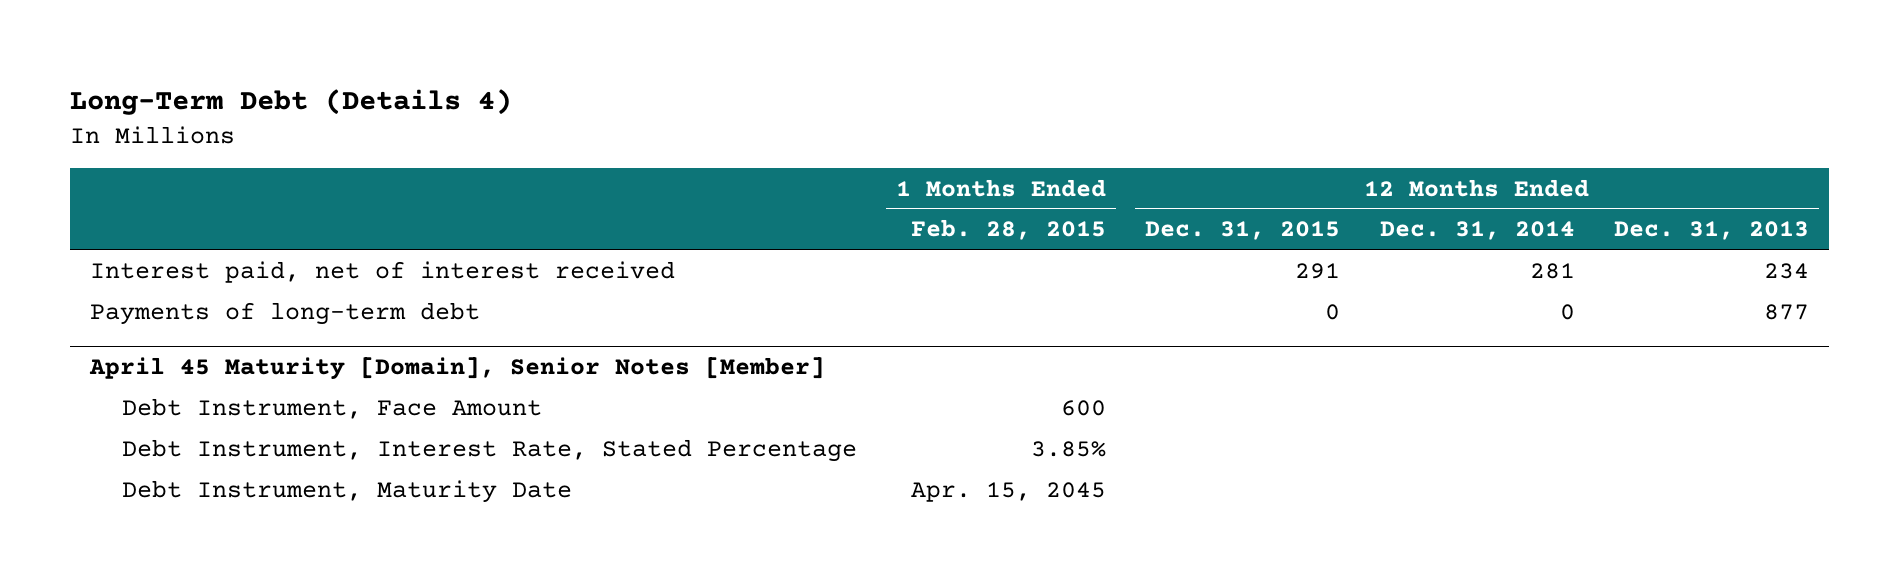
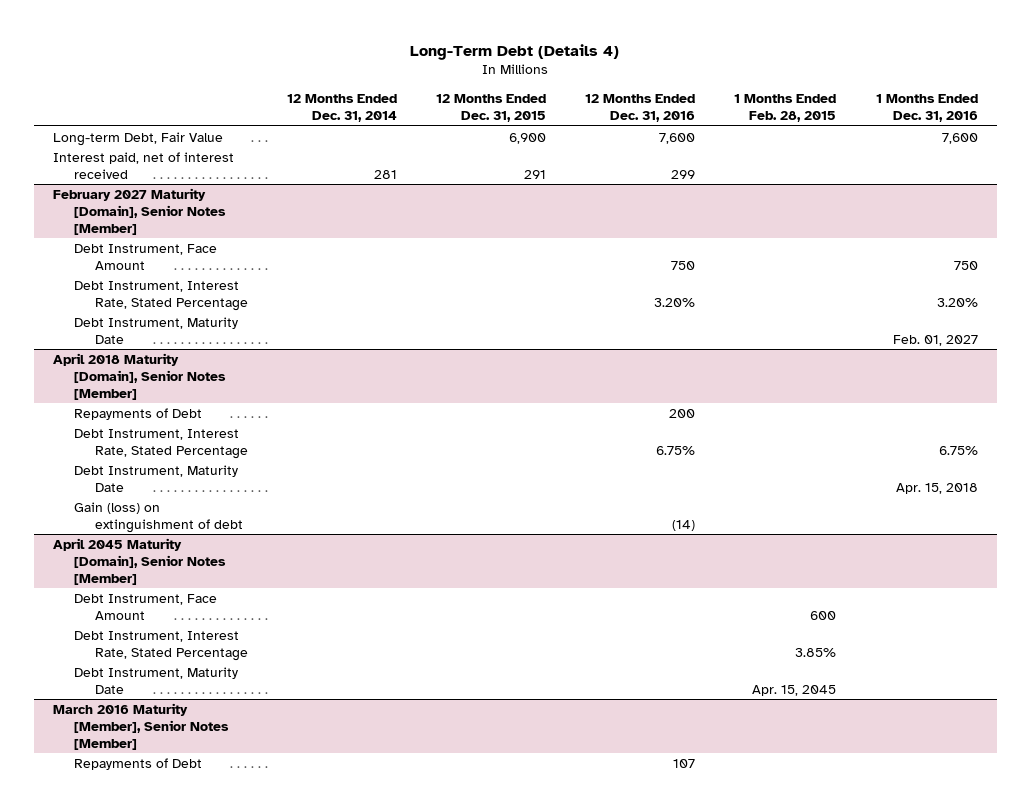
[1614,221,1810,241] Dec. 31, 2013 -> none
none -> [585,94,696,123] 12 Months Ended Dec. 31, 2016
none -> [875,94,978,123] 1 Months Ended Dec. 31, 2016
none -> [53,131,224,146] Long-term Debt, Fair Value
[89,301,480,325] Payments of long-term debt -> none
none -> [53,187,227,235] February 2027 Maturity [Domain], Senior Notes [Member]
none -> [74,243,218,270] Debt Instrument, Face Amount
none -> [74,280,249,311] Debt Instrument, Interest Rate, Stated Percentage
none -> [74,316,239,344] Debt Instrument, Maturity Date
none -> [53,352,227,400] April 2018 Maturity [Domain], Senior Notes [Member]
none -> [74,407,203,420] Repayments of Debt
none -> [74,428,249,459] Debt Instrument, Interest Rate, Stated Percentage
none -> [74,464,239,492] Debt Instrument, Maturity Date
none -> [74,501,244,533] Gain (loss) on extinguishment of debt
[88,357,825,381] April 45 Maturity [Domain], Senior Notes [Member] -> [53,537,227,585] April 2045 Maturity [Domain], Senior Notes [Member]
none -> [53,702,230,750] March 2016 Maturity [Member], Senior Notes [Member]
none -> [74,757,203,770] Repayments of Debt

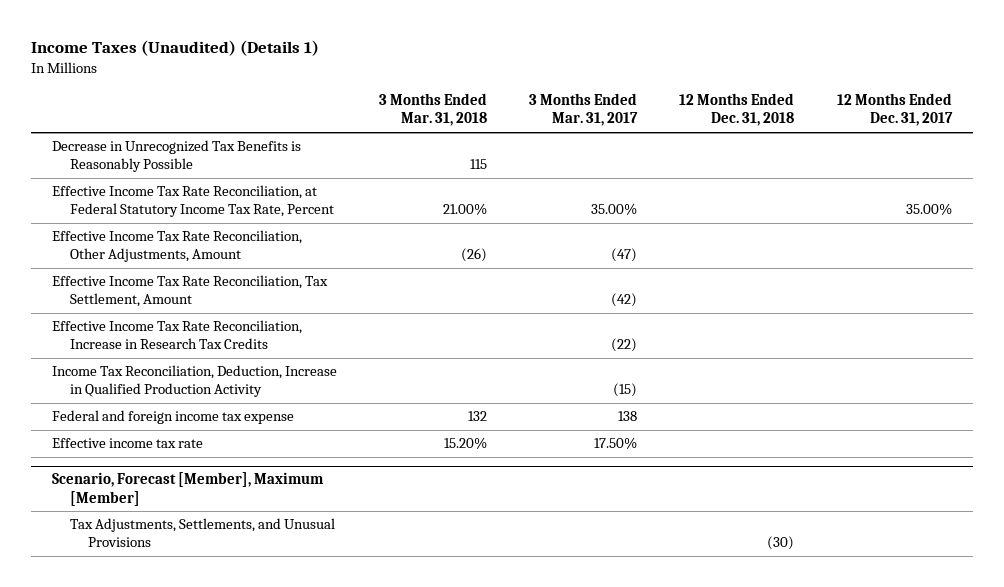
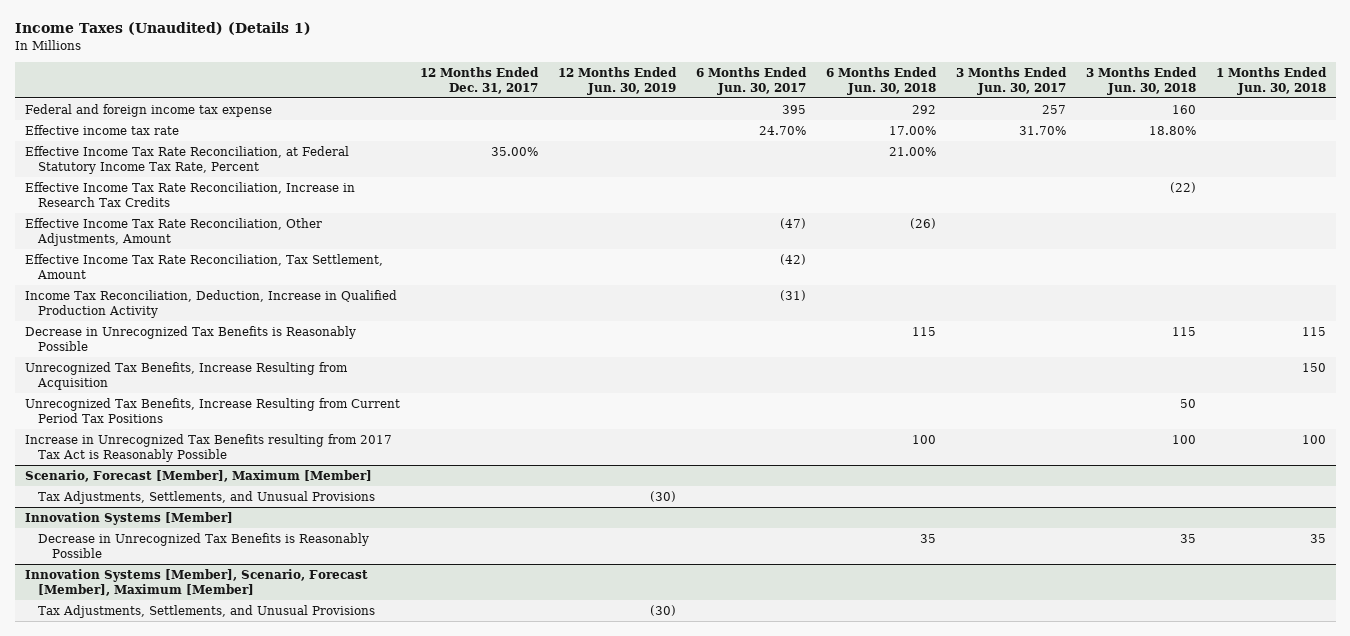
[379,93,488,127] 3 Months Ended Mar. 31, 2018 -> none
[529,93,639,127] 3 Months Ended Mar. 31, 2017 -> none
[679,93,795,127] 12 Months Ended Dec. 31, 2018 -> none
none -> [557,66,677,95] 12 Months Ended Jun. 30, 2019
none -> [695,66,807,95] 6 Months Ended Jun. 30, 2017
none -> [825,66,937,95] 6 Months Ended Jun. 30, 2018
none -> [955,66,1067,95] 3 Months Ended Jun. 30, 2017
none -> [1085,66,1197,95] 3 Months Ended Jun. 30, 2018
none -> [1215,66,1327,95] 1 Months Ended Jun. 30, 2018
[51,410,294,425] Federal and foreign income tax expense -> [24,103,272,117] Federal and foreign income tax expense
[51,438,203,449] Effective income tax rate -> [24,124,179,135] Effective income tax rate
[51,320,302,350] Effective Income Tax Rate Reconciliation, Increase in Research Tax Credits -> [24,181,355,208] Effective Income Tax Rate Reconciliation, Increase in Research Tax Credits
[51,140,301,173] Decrease in Unrecognized Tax Benefits is Reasonably Possible -> [24,325,356,352] Decrease in Unrecognized Tax Benefits is Reasonably Possible
none -> [24,361,348,391] Unrecognized Tax Benefits, Increase Resulting from Acquisition
none -> [24,397,400,424] Unrecognized Tax Benefits, Increase Resulting from Current Period Tax Positions
none -> [24,433,392,463] Increase in Unrecognized Tax Benefits resulting from 2017 Tax Act is Reasonably Possible
none -> [24,511,233,525] Innovation Systems [Member]
none -> [38,532,370,559] Decrease in Unrecognized Tax Benefits is Reasonably Possible
none -> [24,568,368,597] Innovation Systems [Member], Scenario, Forecast [Member], Maximum [Member]
none -> [38,604,376,618] Tax Adjustments, Settlements, and Unusual Provisions

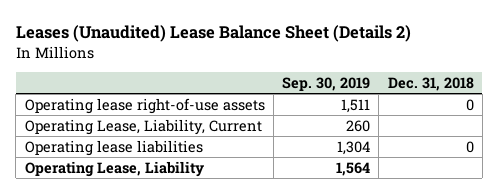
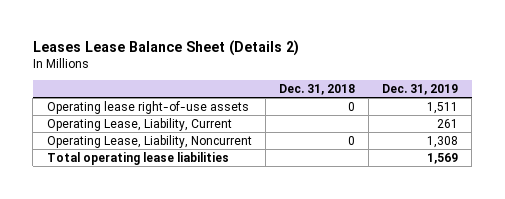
[15,25,411,43] Leases (Unaudited) Lease Balance Sheet (Details 2) -> [32,39,299,56] Leases Lease Balance Sheet (Details 2)
[282,76,371,91] Sep. 30, 2019 -> none
none -> [382,84,459,96] Dec. 31, 2019
[24,139,203,156] Operating lease liabilities -> [46,134,252,148] Operating Lease, Liability, Noncurrent
[24,160,204,177] Operating Lease, Liability -> [46,151,229,165] Total operating lease liabilities

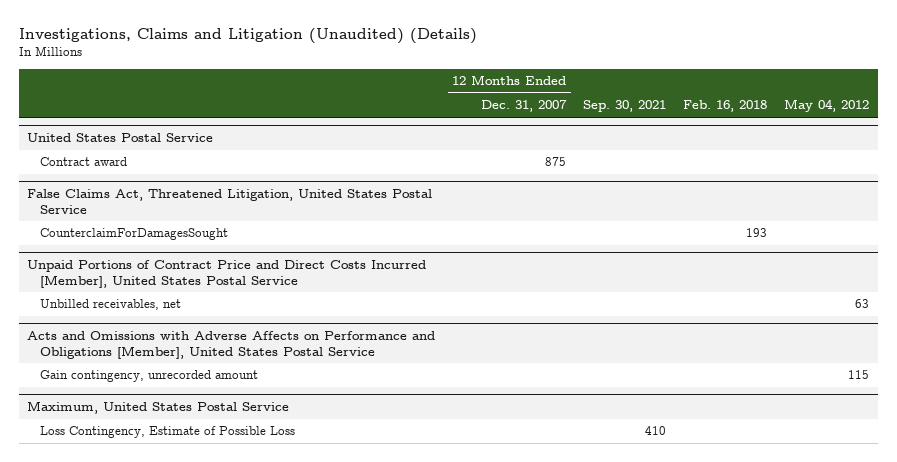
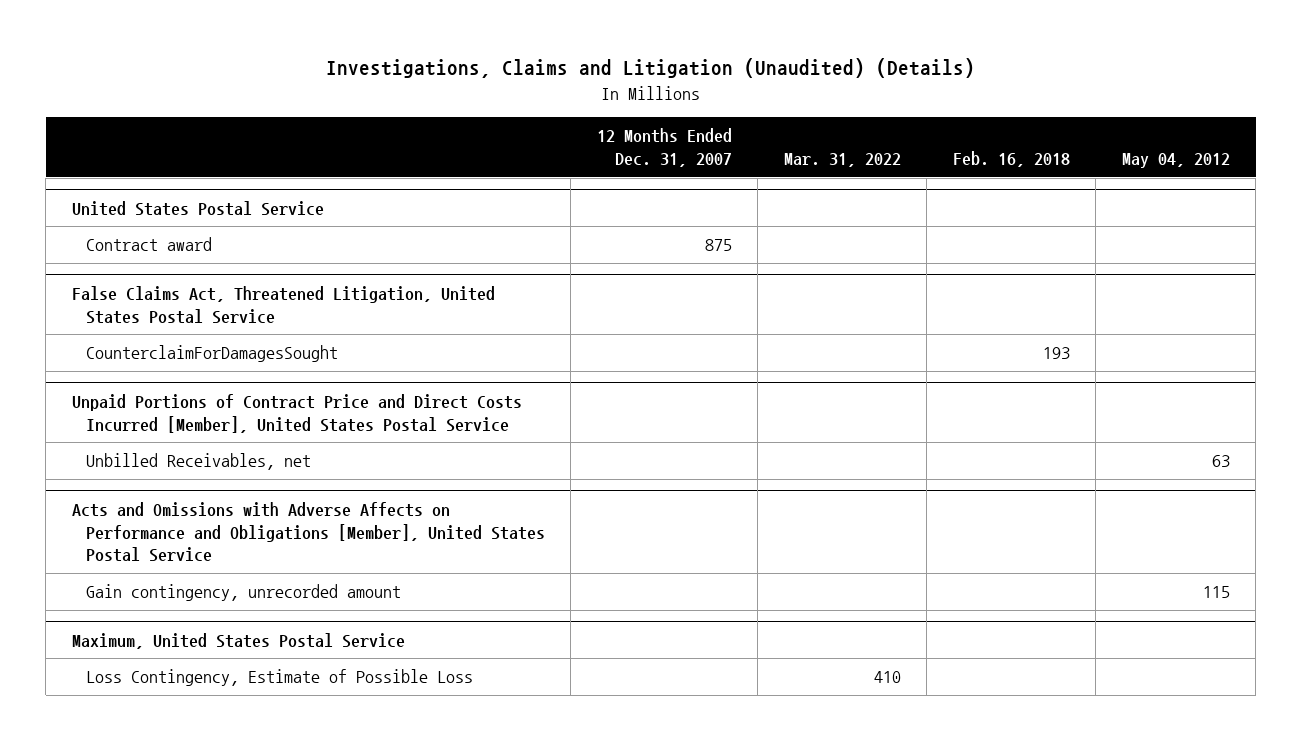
[583,100,667,113] Sep. 30, 2021 -> none
none -> [783,152,901,167] Mar. 31, 2022
[40,299,182,311] Unbilled receivables, net -> [85,453,311,471] Unbilled Receivables, net

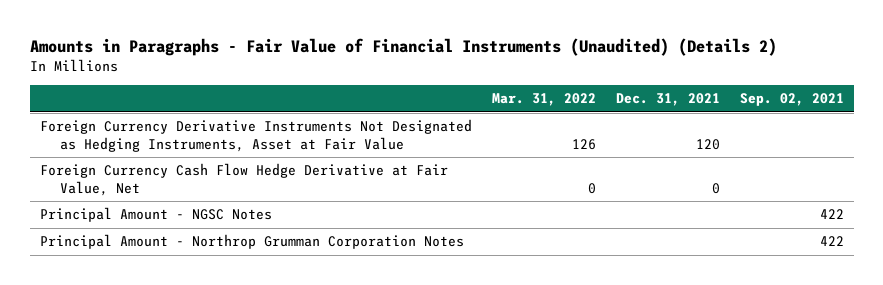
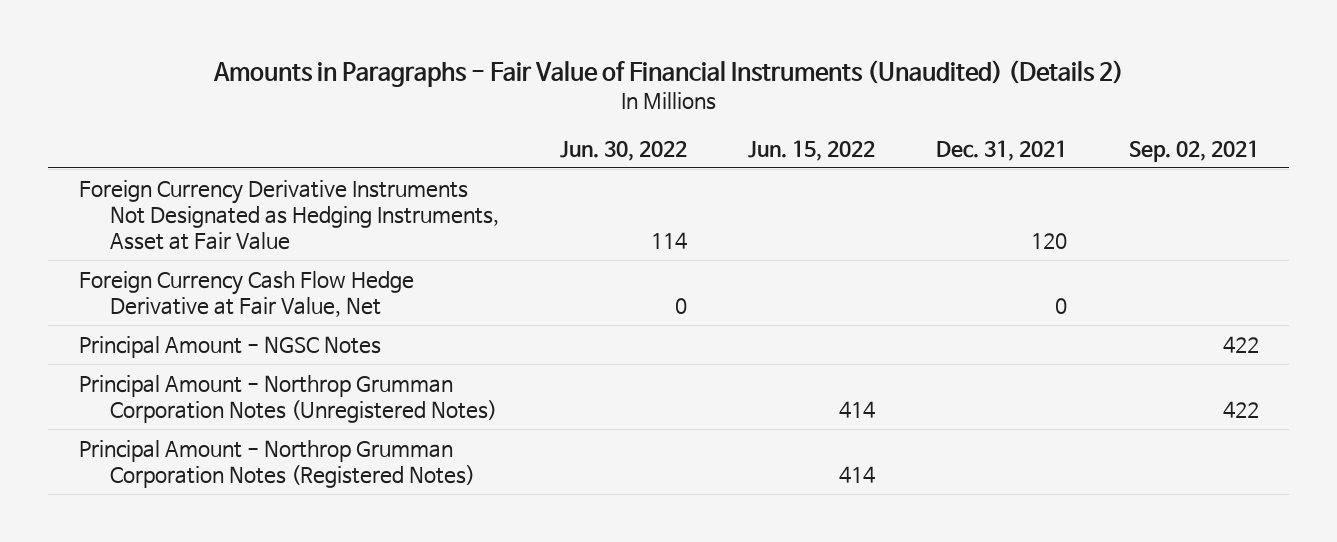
[491,93,596,107] Mar. 31, 2022 -> none
none -> [559,140,687,161] Jun. 30, 2022
none -> [748,139,876,161] Jun. 15, 2022
[39,234,464,250] Principal Amount - Northrop Grumman Corporation Notes -> [78,374,497,424] Principal Amount - Northrop Grumman Corporation Notes (Unregistered Notes)
none -> [78,439,475,489] Principal Amount - Northrop Grumman Corporation Notes (Registered Notes)

